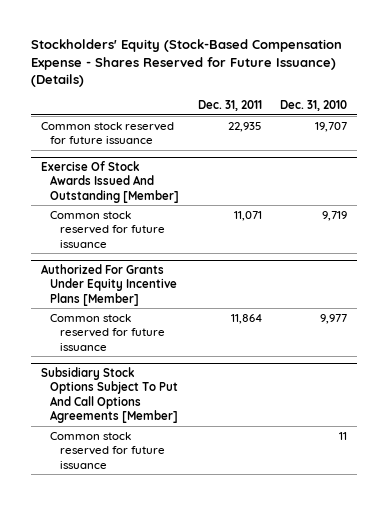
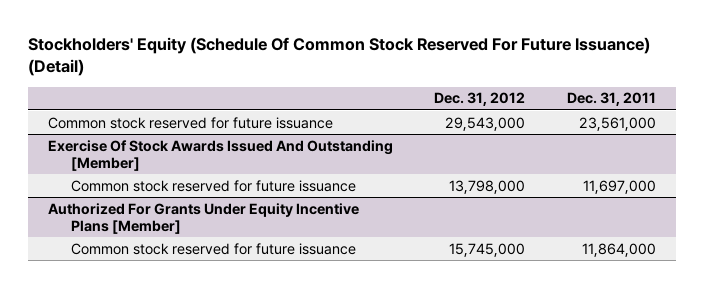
[31,39,343,88] Stockholders' Equity (Stock-Based Compensation Expense - Shares Reserved for Future Issuance) (Details) -> [27,36,650,77] Stockholders' Equity (Schedule Of Common Stock Reserved For Future Issuance) (Detail)
[280,100,348,112] Dec. 31, 2010 -> none
none -> [434,92,526,107] Dec. 31, 2012
[227,121,262,132] 22,935 -> [578,116,656,131] 23,561,000
[233,210,262,221] 11,071 -> [582,179,656,194] 11,697,000
[40,366,179,424] Subsidiary Stock Options Subject To Put And Call Options Agreements [Member] -> none
[50,431,165,469] Common stock reserved for future issuance -> none
[230,313,262,324] 11,864 -> [581,242,656,257] 11,864,000

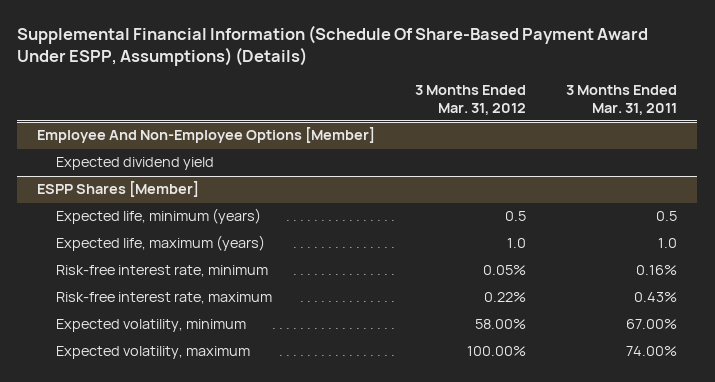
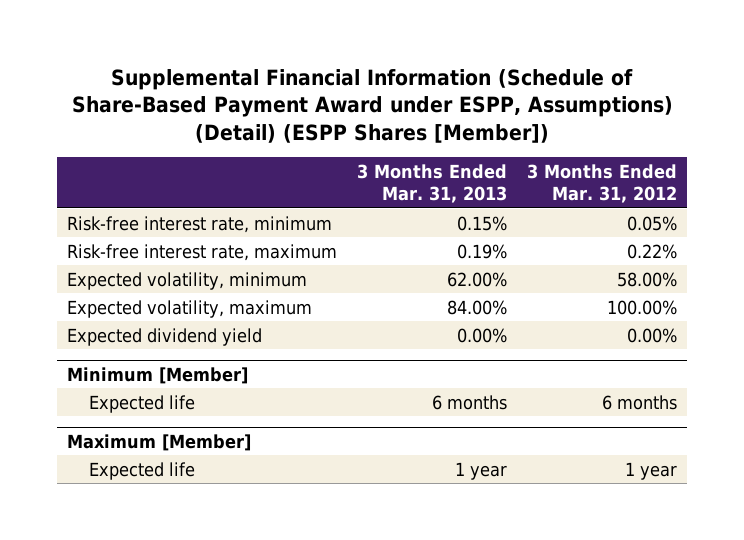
[17,24,649,66] Supplemental Financial Information (Schedule Of Share-Based Payment Award Under ESPP, Assumptions) (Details) -> [71,68,673,143] Supplemental Financial Information (Schedule of Share-Based Payment Award under ESPP, Assumptions) (Detail) (ESPP Shares [Member])
[566,84,678,115] 3 Months Ended Mar. 31, 2011 -> none
none -> [356,163,507,204] 3 Months Ended Mar. 31, 2013
[37,127,376,144] Employee And Non-Employee Options [Member] -> none
[56,157,215,171] Expected dividend yield -> none
[37,181,200,198] ESPP Shares [Member] -> none
[56,208,262,225] Expected life, minimum (years) -> none
[56,235,266,252] Expected life, maximum (years) -> none
none -> [67,327,263,346] Expected dividend yield
none -> [67,366,249,384] Minimum [Member]
none -> [89,394,196,413] Expected life
none -> [67,433,252,451] Maximum [Member]
none -> [89,461,196,480] Expected life

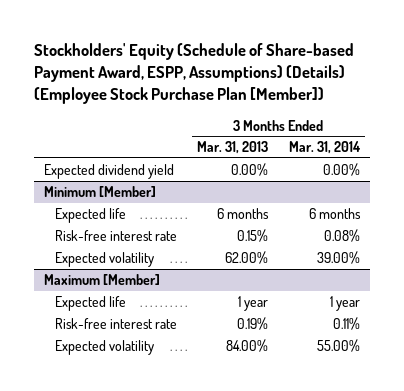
[71,68,673,143] Supplemental Financial Information (Schedule of Share-Based Payment Award under ESPP, Assumptions) (Detail) (ESPP Shares [Member]) -> [34,43,355,105] Stockholders' Equity (Schedule of Share-based Payment Award, ESPP, Assumptions) (Details) (Employee Stock Purchase Plan [Member])
[526,163,677,204] 3 Months Ended Mar. 31, 2012 -> none
none -> [288,141,361,155] Mar. 31, 2014
[67,215,333,233] Risk-free interest rate, minimum -> none
[67,243,338,261] Risk-free interest rate, maximum -> none
[67,271,308,290] Expected volatility, minimum -> none
[67,299,313,318] Expected volatility, maximum -> none
none -> [54,229,177,241] Risk-free interest rate
none -> [54,251,154,267] Expected volatility
none -> [54,317,177,329] Risk-free interest rate
none -> [54,339,154,355] Expected volatility

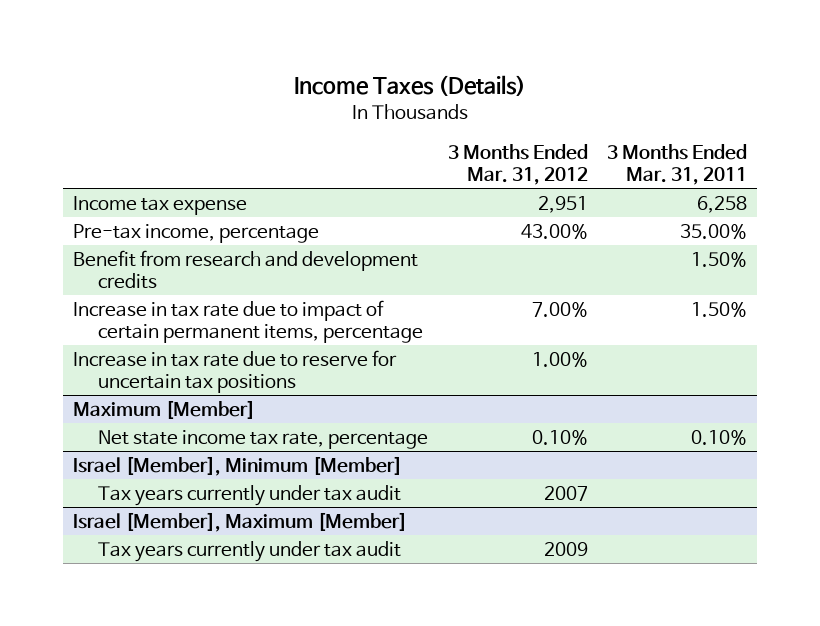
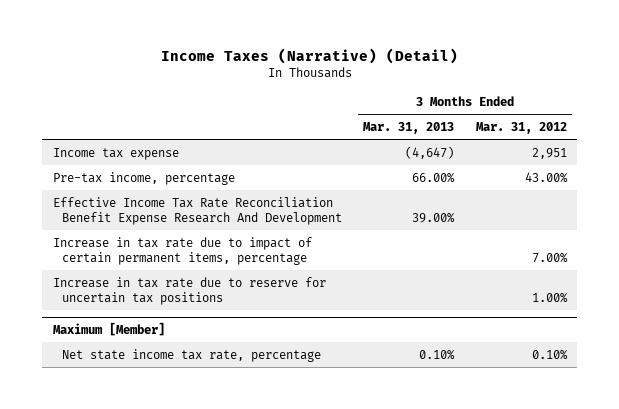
[293,74,526,96] Income Taxes (Details) -> [160,47,458,64] Income Taxes (Narrative) (Detail)
[607,143,748,186] 3 Months Ended Mar. 31, 2011 -> none
none -> [363,121,455,134] Mar. 31, 2013
[72,249,418,290] Benefit from research and development credits -> [52,196,342,226] Effective Income Tax Rate Reconciliation Benefit Expense Research And Development
[72,455,402,476] Israel [Member], Minimum [Member] -> none
[98,484,402,506] Tax years currently under tax audit -> none
[72,511,407,532] Israel [Member], Maximum [Member] -> none
[98,540,402,562] Tax years currently under tax audit -> none

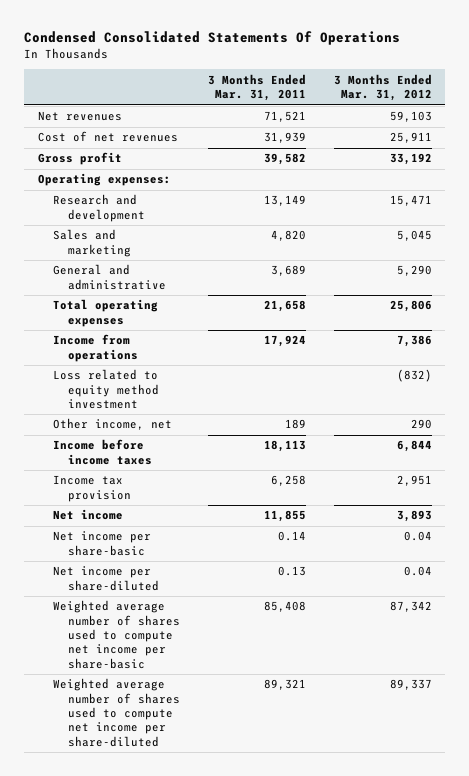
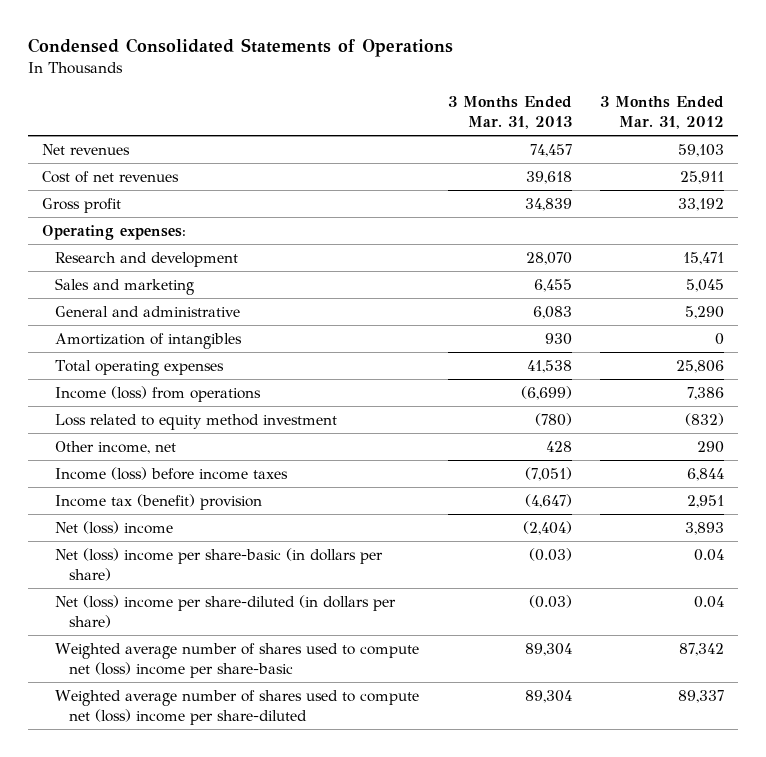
[23,30,400,45] Condensed Consolidated Statements Of Operations -> [27,37,453,57] Condensed Consolidated Statements of Operations
[207,73,306,102] 3 Months Ended Mar. 31, 2011 -> none
none -> [447,96,572,130] 3 Months Ended Mar. 31, 2013
none -> [55,332,243,349] Amortization of intangibles
[52,334,138,362] Income from operations -> [55,385,262,402] Income (loss) from operations
[52,439,152,465] Income before income taxes -> [55,466,289,480] Income (loss) before income taxes
[52,475,131,502] Income tax provision -> [55,493,263,510] Income tax (benefit) provision
[52,509,123,521] Net income -> [55,520,174,534] Net (loss) income
[52,531,151,556] Net income per share-basic -> [55,547,384,582] Net (loss) income per share-basic (in dollars per share)
[52,566,159,591] Net income per share-diluted -> [55,594,397,629] Net (loss) income per share-diluted (in dollars per share)
[52,600,180,669] Weighted average number of shares used to compute net income per share-basic -> [55,642,420,679] Weighted average number of shares used to compute net (loss) income per share-basic
[52,678,180,747] Weighted average number of shares used to compute net income per share-diluted -> [55,689,420,726] Weighted average number of shares used to compute net (loss) income per share-diluted

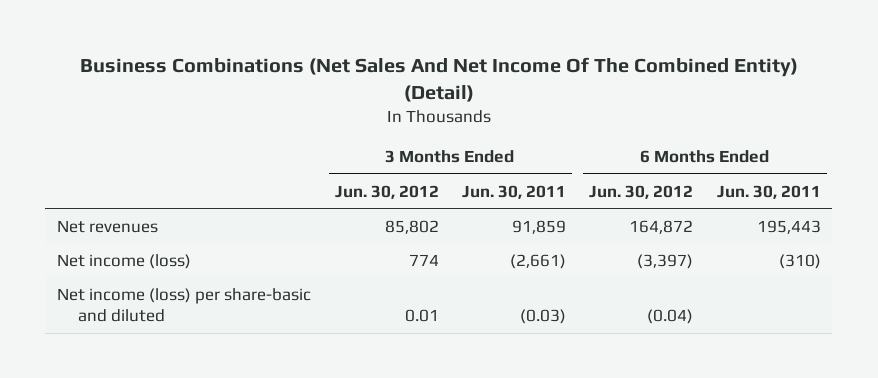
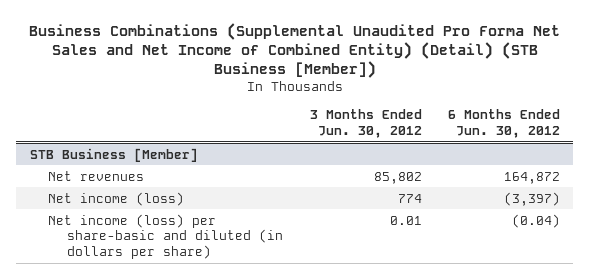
[79,57,798,102] Business Combinations (Net Sales And Net Income Of The Combined Entity) (Detail) -> [28,22,560,79] Business Combinations (Supplemental Unaudited Pro Forma Net Sales and Net Income of Combined Entity) (Detail) (STB Business [Member])
[461,184,566,199] Jun. 30, 2011 -> none
[716,184,821,199] Jun. 30, 2011 -> none
none -> [29,147,198,162] STB Business [Member]
[57,287,312,323] Net income (loss) per share-basic and diluted -> [48,213,284,260] Net income (loss) per share-basic and diluted (in dollars per share)

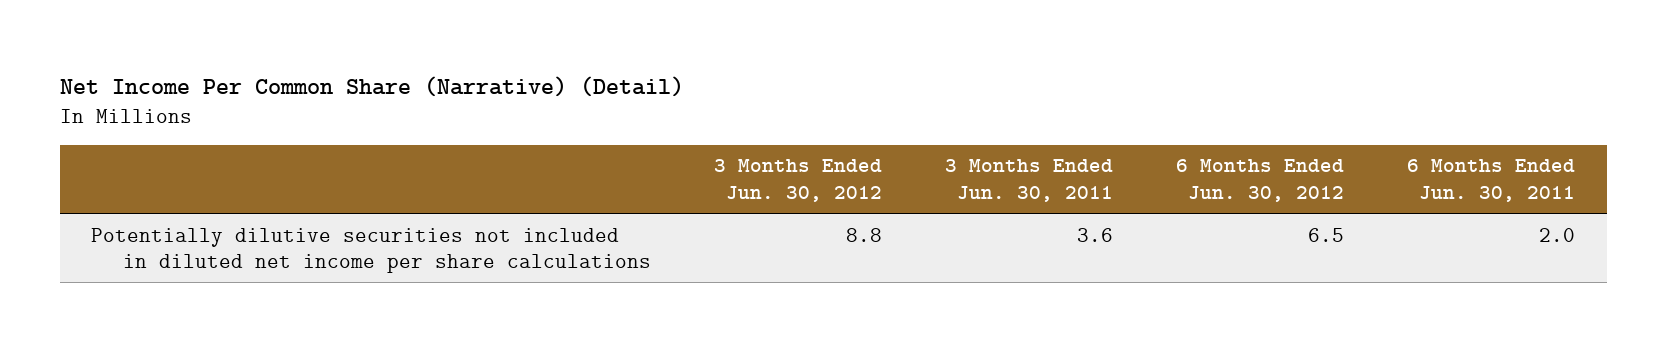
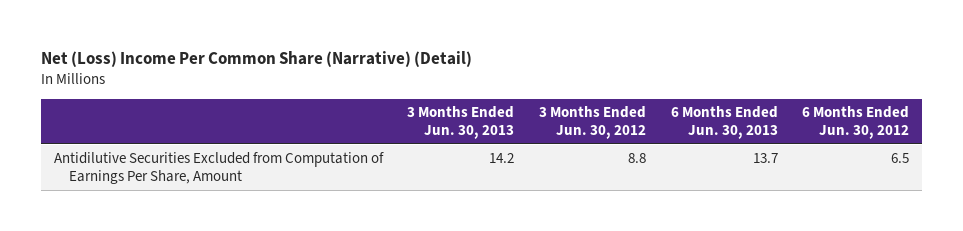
[59,75,684,97] Net Income Per Common Share (Narrative) (Detail) -> [41,51,473,68] Net (Loss) Income Per Common Share (Narrative) (Detail)
[944,159,1113,202] 3 Months Ended Jun. 30, 2011 -> none
[1407,159,1576,202] 6 Months Ended Jun. 30, 2011 -> none
none -> [407,106,515,140] 3 Months Ended Jun. 30, 2013
none -> [670,106,778,140] 6 Months Ended Jun. 30, 2013
[91,227,651,273] Potentially dilutive securities not included in diluted net income per share calculations -> [53,152,384,185] Antidilutive Securities Excluded from Computation of Earnings Per Share, Amount

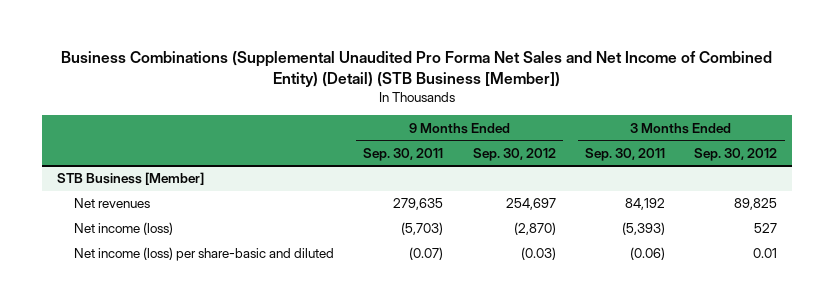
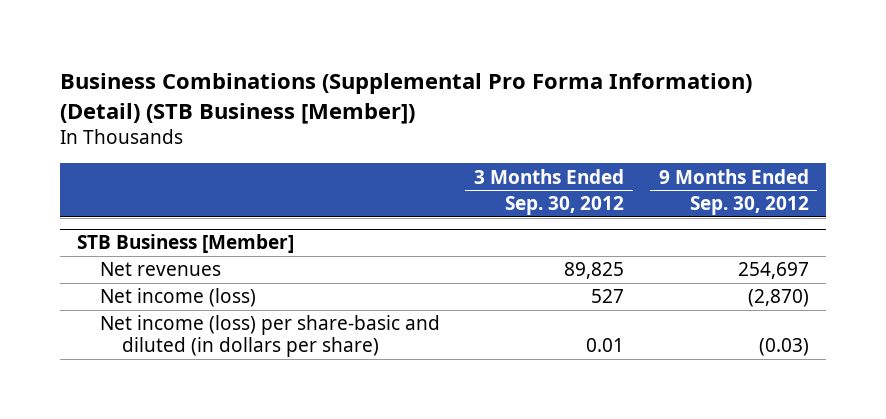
[61,50,773,87] Business Combinations (Supplemental Unaudited Pro Forma Net Sales and Net Income of Combined Entity) (Detail) (STB Business [Member]) -> [60,73,753,124] Business Combinations (Supplemental Pro Forma Information) (Detail) (STB Business [Member])
[363,147,444,161] Sep. 30, 2011 -> none
[585,147,666,161] Sep. 30, 2011 -> none
[74,247,335,262] Net income (loss) per share-basic and diluted -> [99,315,440,358] Net income (loss) per share-basic and diluted (in dollars per share)

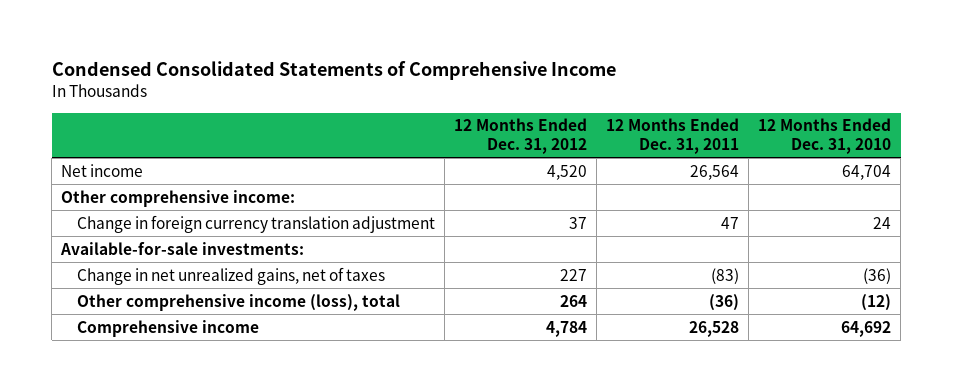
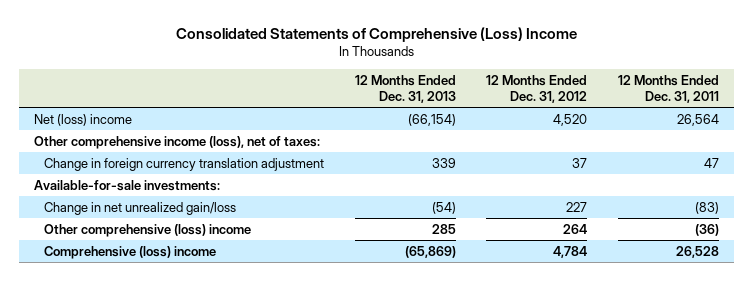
[51,61,616,81] Condensed Consolidated Statements of Comprehensive Income -> [175,26,577,42] Consolidated Statements of Comprehensive (Loss) Income
[758,118,892,155] 12 Months Ended Dec. 31, 2010 -> none
none -> [354,75,456,103] 12 Months Ended Dec. 31, 2013
[61,163,144,177] Net income -> [34,113,133,126] Net (loss) income
[61,189,296,207] Other comprehensive income: -> [34,135,321,149] Other comprehensive income (loss), net of taxes:
[76,266,385,285] Change in net unrealized gains, net of taxes -> [43,201,236,215] Change in net unrealized gain/loss
[76,293,400,311] Other comprehensive income (loss), total -> [43,223,251,237] Other comprehensive (loss) income
[76,319,259,337] Comprehensive income -> [43,245,216,259] Comprehensive (loss) income

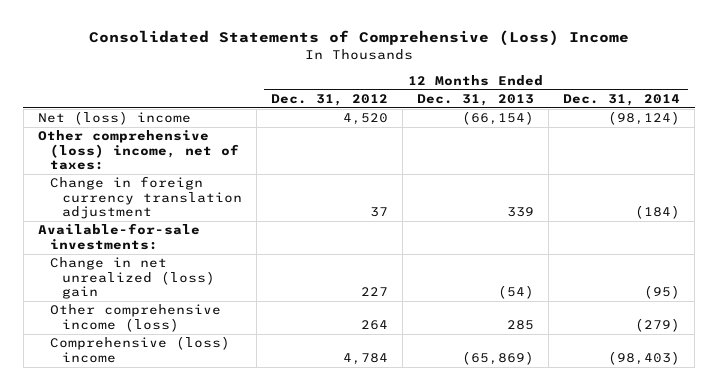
[618,75,720,103] 12 Months Ended Dec. 31, 2011 -> none
none -> [563,93,681,106] Dec. 31, 2014
[34,135,321,149] Other comprehensive income (loss), net of taxes: -> [37,130,239,171] Other comprehensive (loss) income, net of taxes:
[43,201,236,215] Change in net unrealized gain/loss -> [49,257,215,300] Change in net unrealized (loss) gain
[43,223,251,237] Other comprehensive (loss) income -> [49,304,221,332] Other comprehensive income (loss)

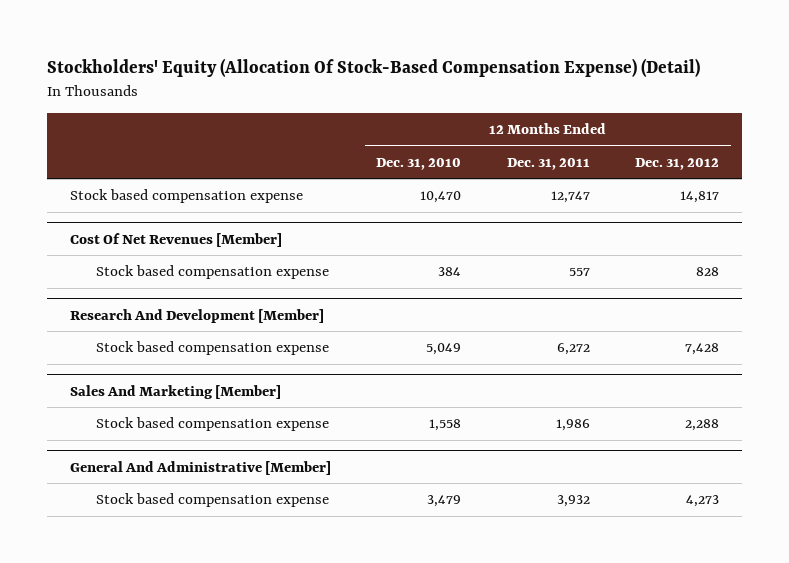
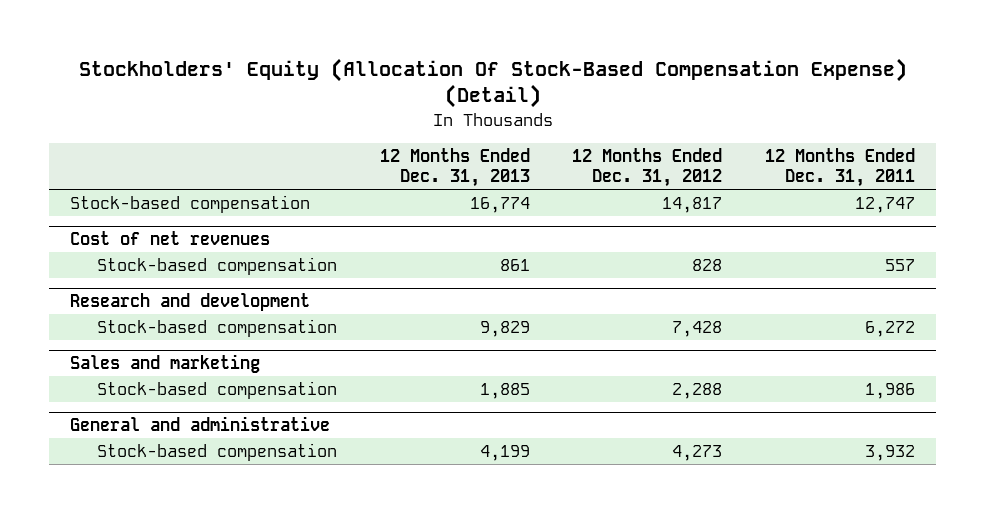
[376,157,462,170] Dec. 31, 2010 -> none
none -> [379,147,530,188] 12 Months Ended Dec. 31, 2013
[69,189,303,204] Stock based compensation expense -> [70,195,311,214] Stock-based compensation
[69,232,282,247] Cost Of Net Revenues [Member] -> [70,231,271,246] Cost of net revenues
[96,265,330,280] Stock based compensation expense -> [97,257,338,276] Stock-based compensation
[69,308,324,323] Research And Development [Member] -> [70,293,311,312] Research and development
[96,341,330,356] Stock based compensation expense -> [97,319,338,338] Stock-based compensation
[69,384,281,399] Sales And Marketing [Member] -> [70,354,261,374] Sales and marketing
[96,417,330,432] Stock based compensation expense -> [97,381,338,400] Stock-based compensation
[69,460,331,475] General And Administrative [Member] -> [70,416,331,432] General and administrative
[96,493,330,508] Stock based compensation expense -> [97,443,338,462] Stock-based compensation

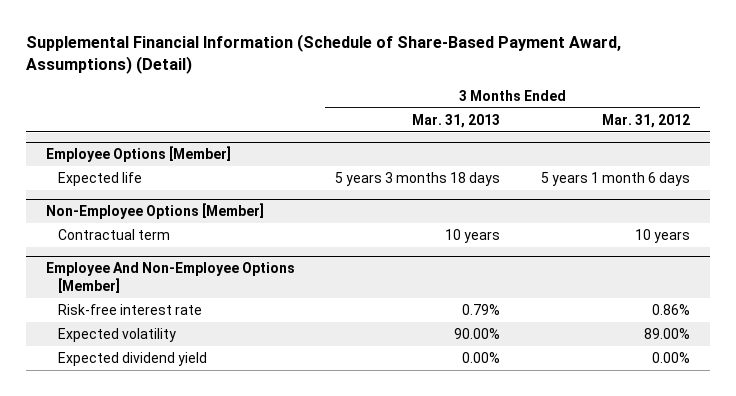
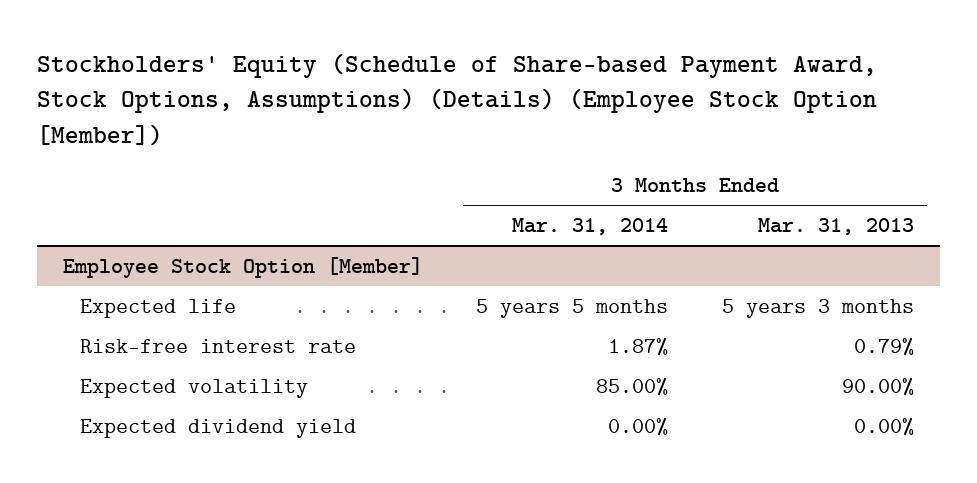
[26,34,622,74] Supplemental Financial Information (Schedule of Share-Based Payment Award, Assumptions) (Detail) -> [36,52,877,146] Stockholders' Equity (Schedule of Share-based Payment Award, Stock Options, Assumptions) (Details) (Employee Stock Option [Member])
[601,113,690,128] Mar. 31, 2012 -> none
none -> [512,218,669,236] Mar. 31, 2014
[46,203,265,220] Non-Employee Options [Member] -> none
[58,228,171,240] Contractual term -> none
[46,262,296,294] Employee And Non-Employee Options [Member] -> none
[46,146,232,163] Employee Options [Member] -> [63,256,424,278] Employee Stock Option [Member]
[335,171,501,186] 5 years 3 months 18 days -> [721,298,914,318] 5 years 3 months

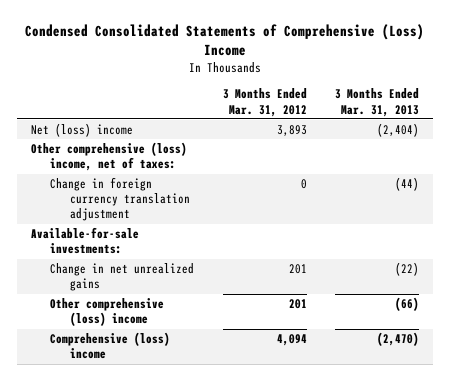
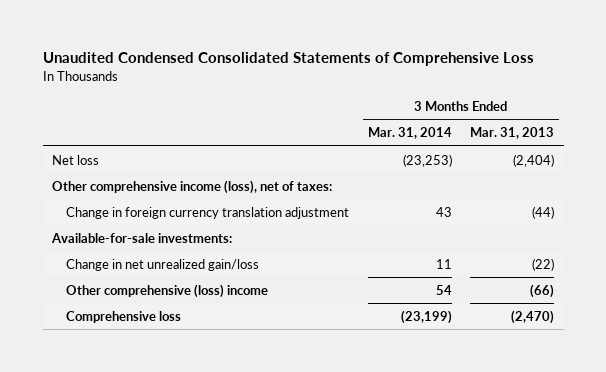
[25,23,425,57] Condensed Consolidated Statements of Comprehensive (Loss) Income -> [42,51,534,66] Unaudited Condensed Consolidated Statements of Comprehensive Loss
[222,88,307,117] 3 Months Ended Mar. 31, 2012 -> none
none -> [367,127,452,140] Mar. 31, 2014
[30,123,133,138] Net (loss) income -> [51,154,99,165] Net loss
[30,142,187,172] Other comprehensive (loss) income, net of taxes: -> [51,179,332,194] Other comprehensive income (loss), net of taxes:
[50,263,195,292] Change in net unrealized gains -> [65,258,259,271] Change in net unrealized gain/loss
[50,332,171,360] Comprehensive (loss) income -> [65,310,181,323] Comprehensive loss

